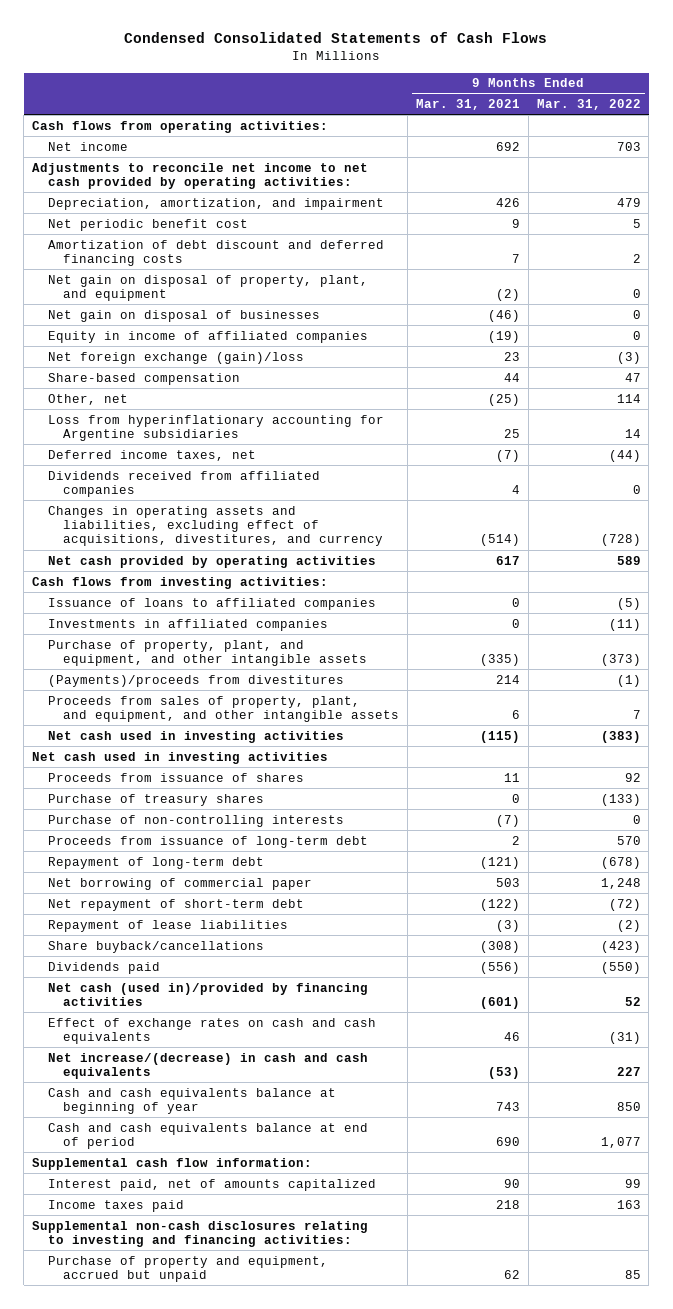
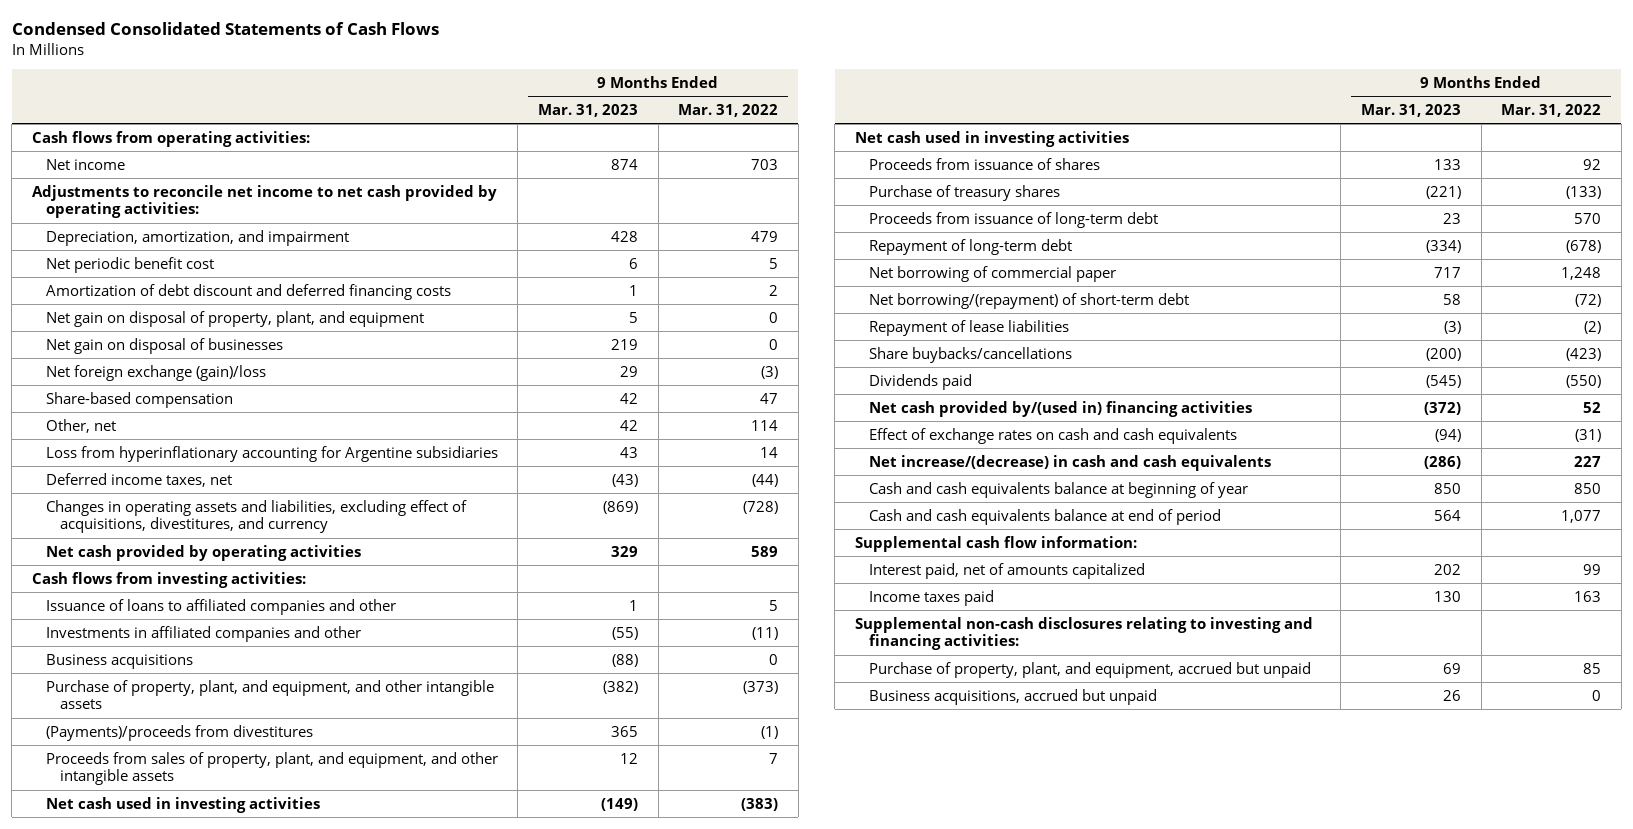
[416,99,521,111] Mar. 31, 2021 -> none
none -> [537,104,638,118] Mar. 31, 2023
[47,330,368,343] Equity in income of affiliated companies -> none
[47,470,320,497] Dividends received from affiliated companies -> none
[47,597,376,610] Issuance of loans to affiliated companies -> [45,598,396,615] Issuance of loans to affiliated companies and other
[616,597,641,610] (5) -> [769,599,779,611] 5
[47,618,328,631] Investments in affiliated companies -> [45,625,361,642] Investments in affiliated companies and other
none -> [45,653,193,669] Business acquisitions
[47,814,344,827] Purchase of non-controlling interests -> none
[47,898,304,911] Net repayment of short-term debt -> [868,292,1189,309] Net borrowing/(repayment) of short-term debt
[47,940,264,953] Share buyback/cancellations -> [868,346,1072,363] Share buybacks/cancellations
[47,982,368,1006] Net cash (used in)/provided by financing activities -> [868,400,1252,417] Net cash provided by/(used in) financing activities
[47,1255,328,1282] Purchase of property and equipment, accrued but unpaid -> [868,661,1311,678] Purchase of property, plant, and equipment, accrued but unpaid
none -> [868,688,1157,705] Business acquisitions, accrued but unpaid

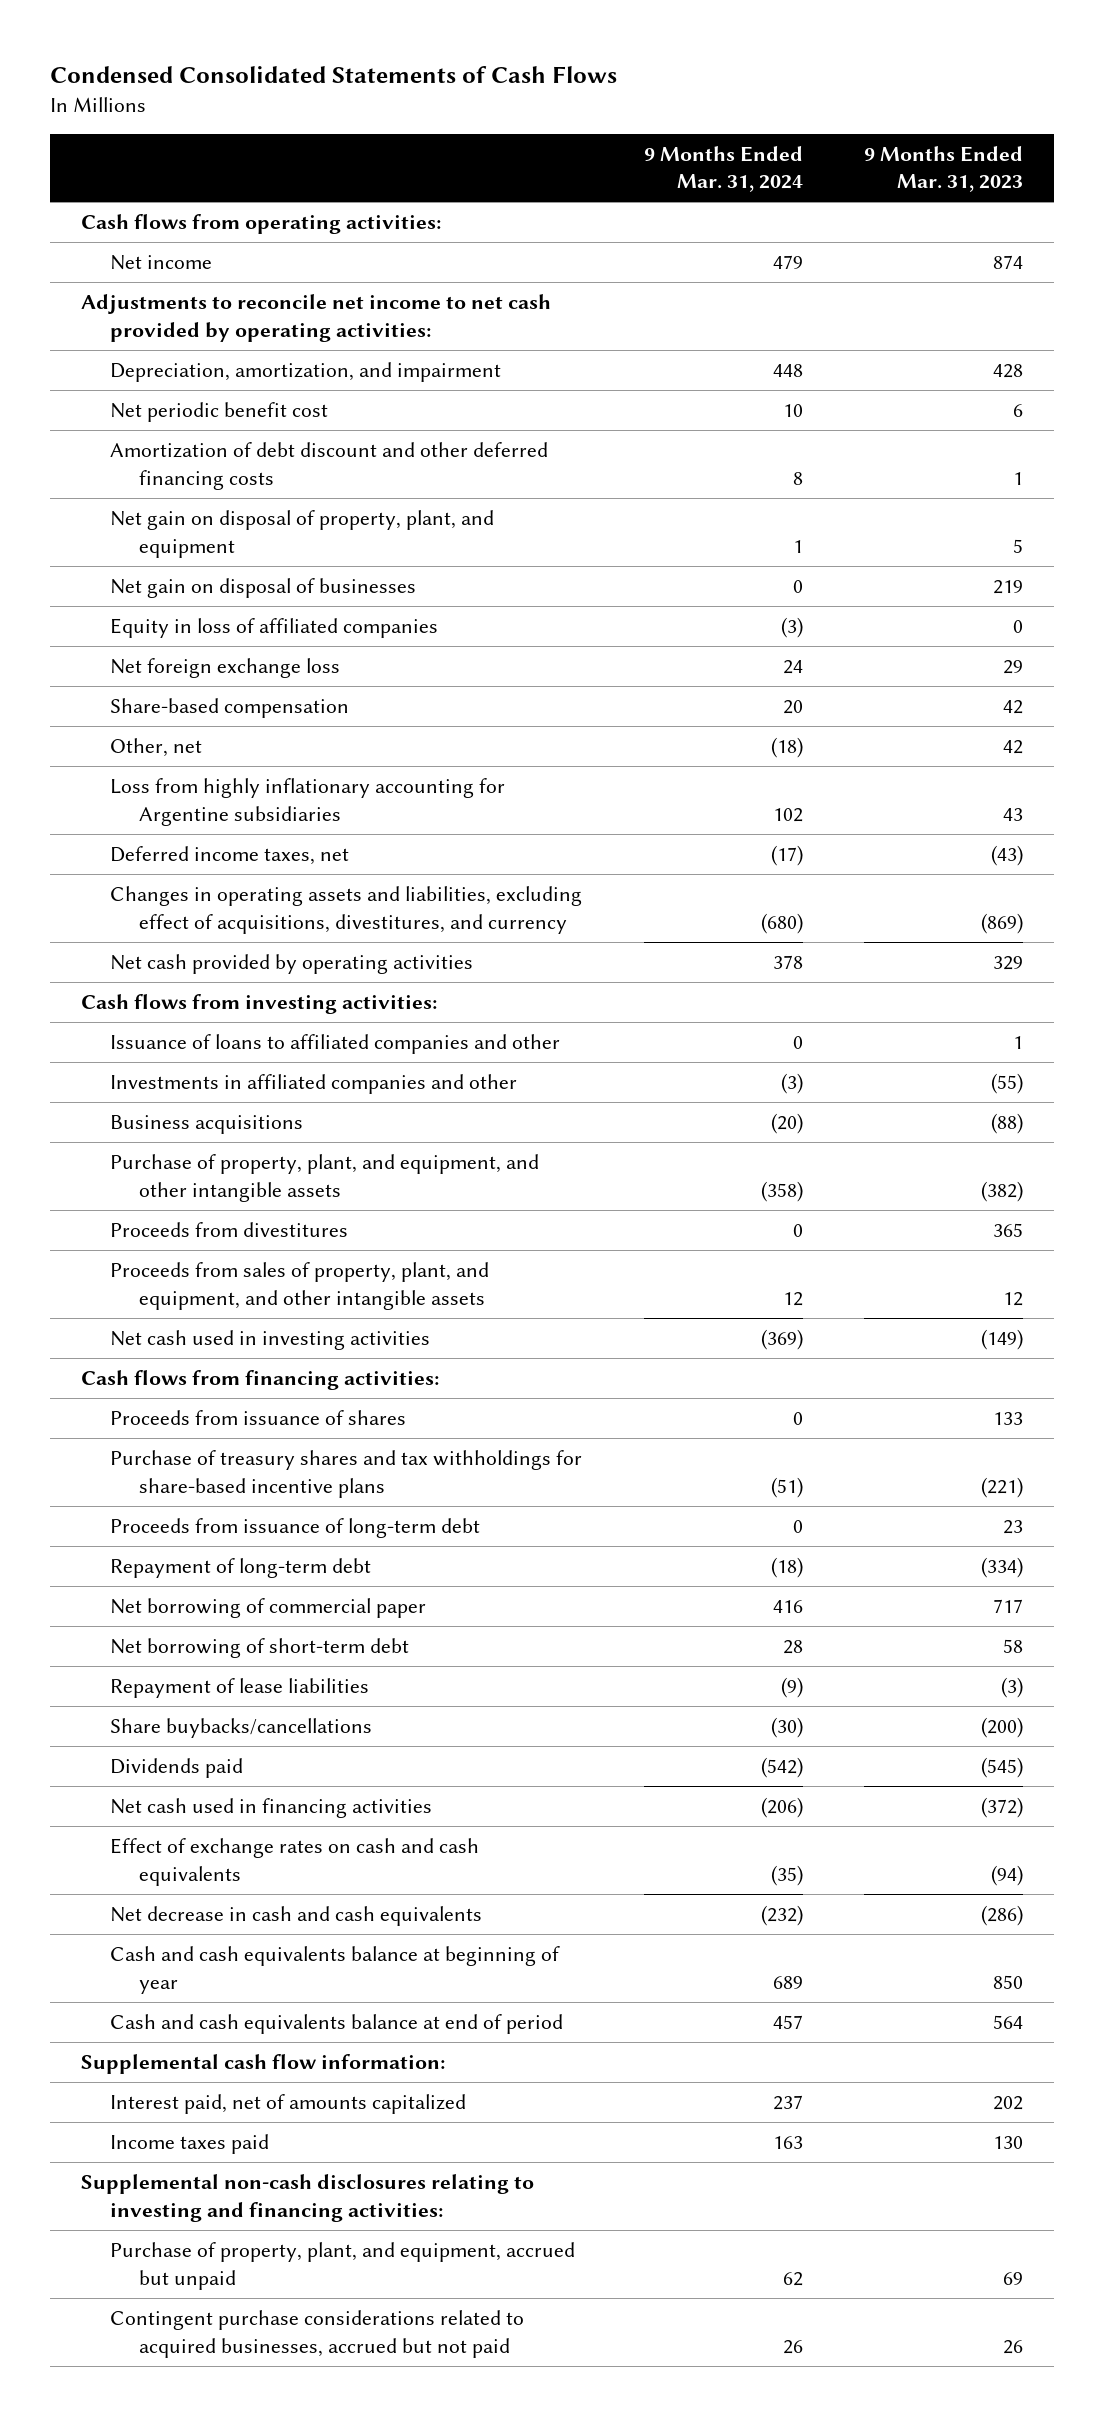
[678,104,779,118] Mar. 31, 2022 -> none
none -> [643,145,803,193] 9 Months Ended Mar. 31, 2024
[45,283,451,300] Amortization of debt discount and deferred financing costs -> [109,442,548,490] Amortization of debt discount and other deferred financing costs
none -> [109,618,438,639] Equity in loss of affiliated companies
[45,364,266,381] Net foreign exchange (gain)/loss -> [109,658,340,679] Net foreign exchange loss
[45,445,498,462] Loss from hyperinflationary accounting for Argentine subsidiaries -> [109,778,505,826] Loss from highly inflationary accounting for Argentine subsidiaries
[45,724,313,741] (Payments)/proceeds from divestitures -> [109,1222,348,1238] Proceeds from divestitures
[855,130,1130,147] Net cash used in investing activities -> [80,1370,439,1391] Cash flows from financing activities:
[868,184,1060,201] Purchase of treasury shares -> [109,1450,582,1498] Purchase of treasury shares and tax withholdings for share-based incentive plans
[868,292,1189,309] Net borrowing/(repayment) of short-term debt -> [109,1638,409,1659] Net borrowing of short-term debt
[868,400,1252,417] Net cash provided by/(used in) financing activities -> [109,1798,432,1819] Net cash used in financing activities
[868,454,1271,471] Net increase/(decrease) in cash and cash equivalents -> [109,1906,482,1927] Net decrease in cash and cash equivalents
[868,688,1157,705] Business acquisitions, accrued but unpaid -> [109,2310,524,2358] Contingent purchase considerations related to acquired businesses, accrued but not paid

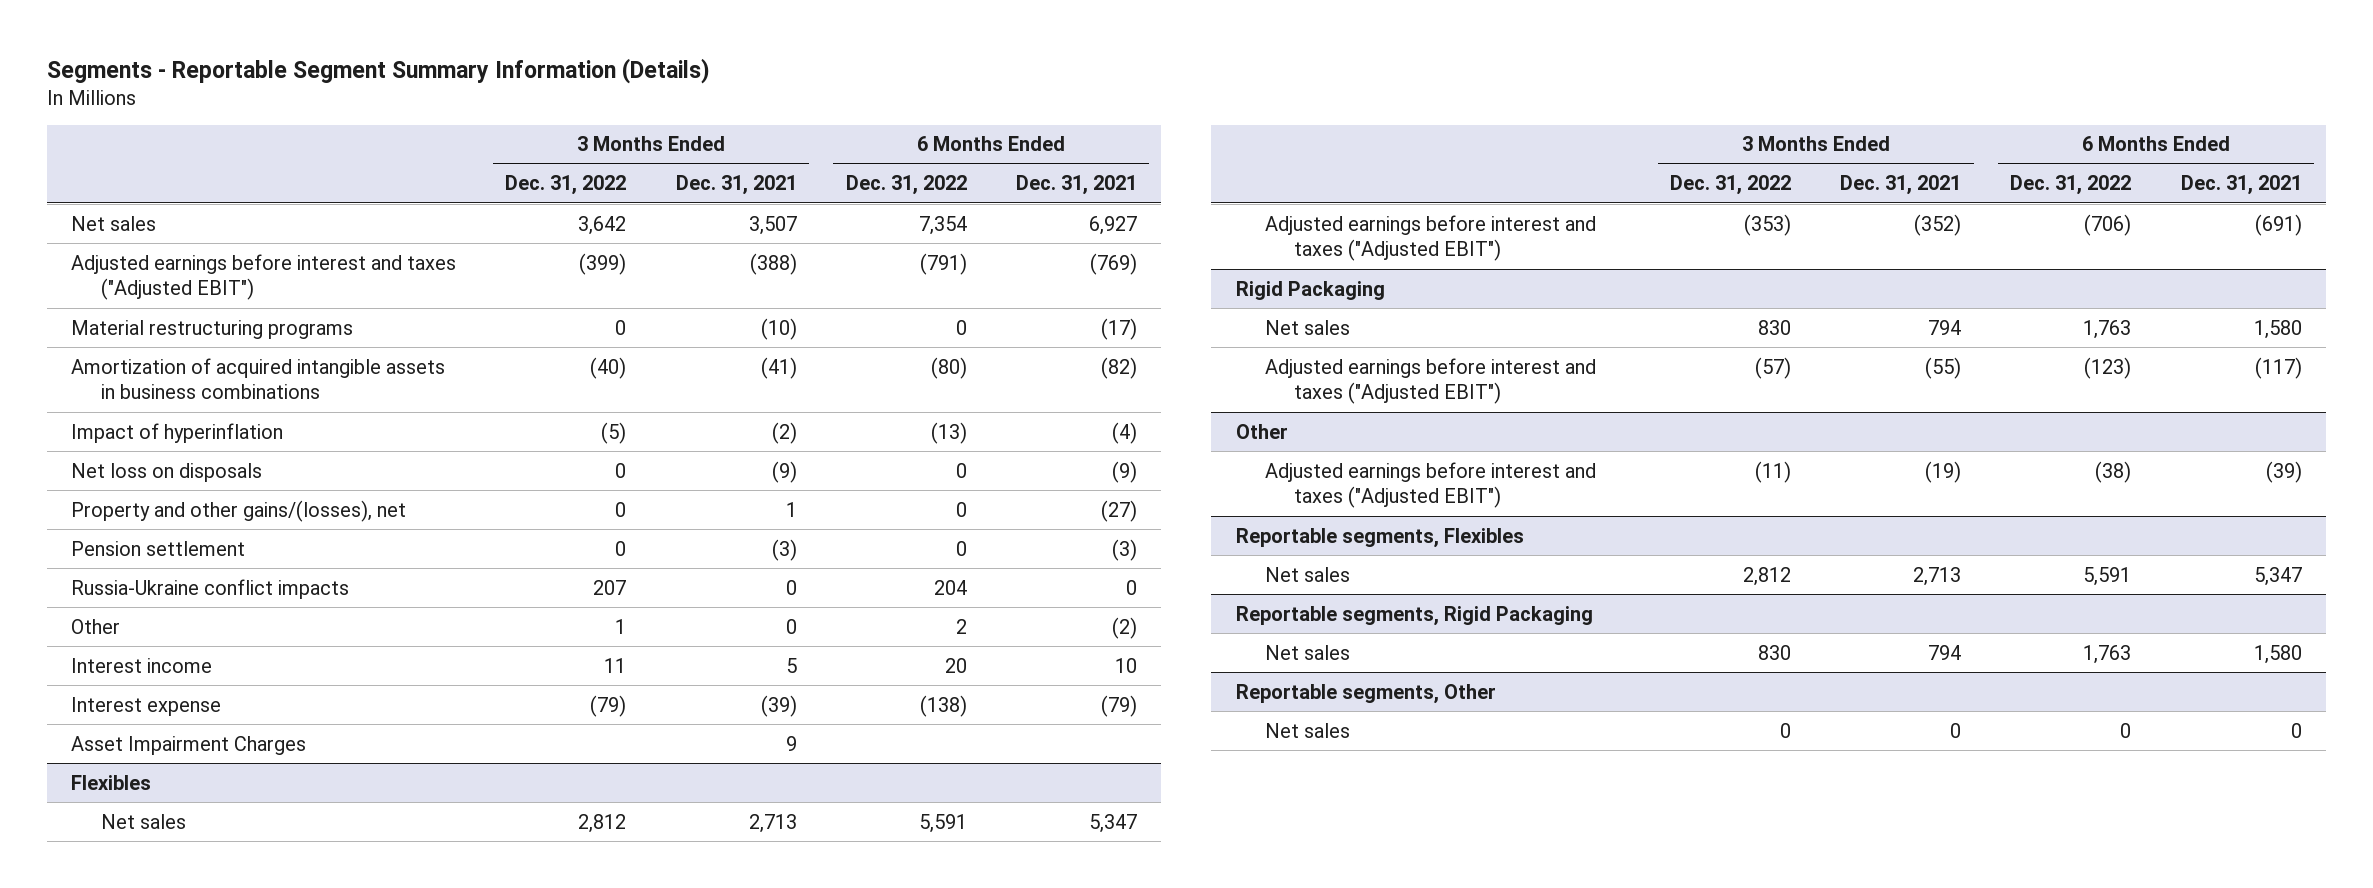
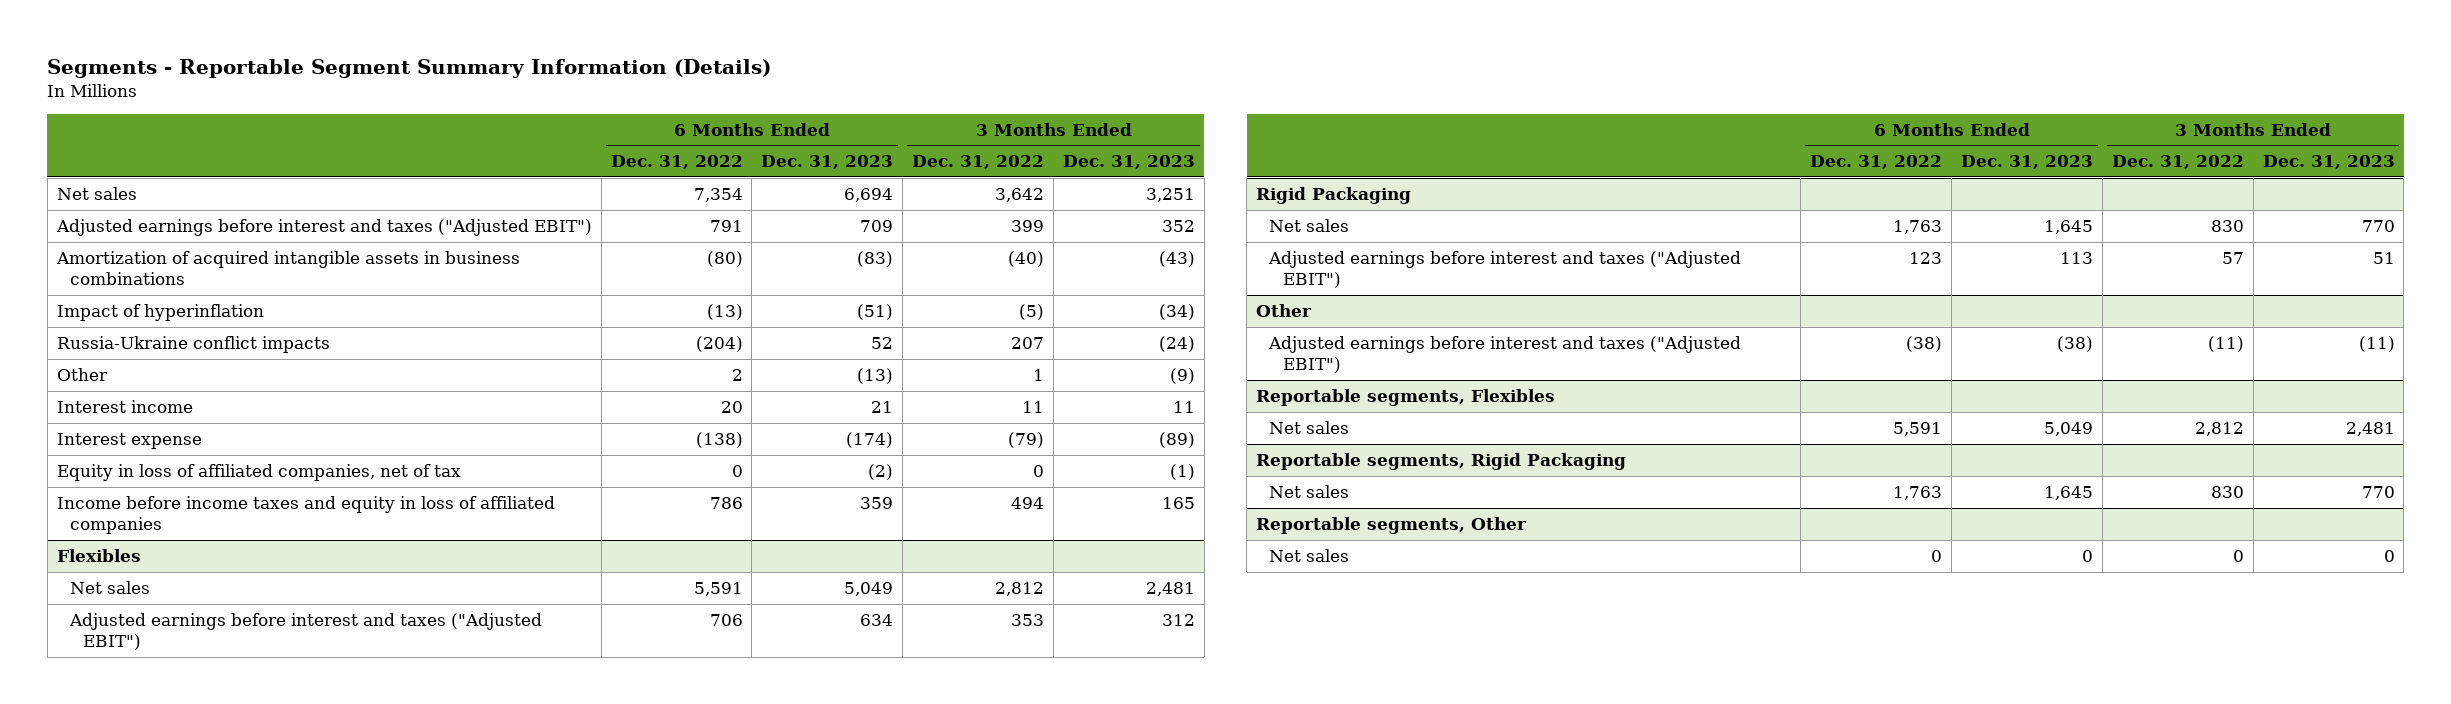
[675,175,797,196] Dec. 31, 2021 -> none
[1015,175,1137,196] Dec. 31, 2021 -> none
none -> [761,155,894,170] Dec. 31, 2023
none -> [1062,155,1195,170] Dec. 31, 2023
[71,319,354,339] Material restructuring programs -> none
[579,252,627,275] (399) -> [1011,219,1045,232] 399
[919,252,967,275] (791) -> [709,219,743,232] 791
[71,462,263,482] Net loss on disposals -> none
[71,499,407,522] Property and other gains/(losses), net -> none
[71,540,246,556] Pension settlement -> none
[933,579,967,595] 204 -> [695,335,743,352] (204)
[71,735,307,755] Asset Impairment Charges -> none
none -> [56,463,461,481] Equity in loss of affiliated companies, net of tax
none -> [56,495,555,535] Income before income taxes and equity in loss of affiliated companies
[1744,213,1792,236] (353) -> [1011,613,1045,626] 353
[2084,213,2132,236] (706) -> [709,613,743,626] 706
[1755,356,1792,379] (57) -> [2221,251,2244,264] 57
[2084,356,2132,379] (123) -> [1909,251,1943,264] 123

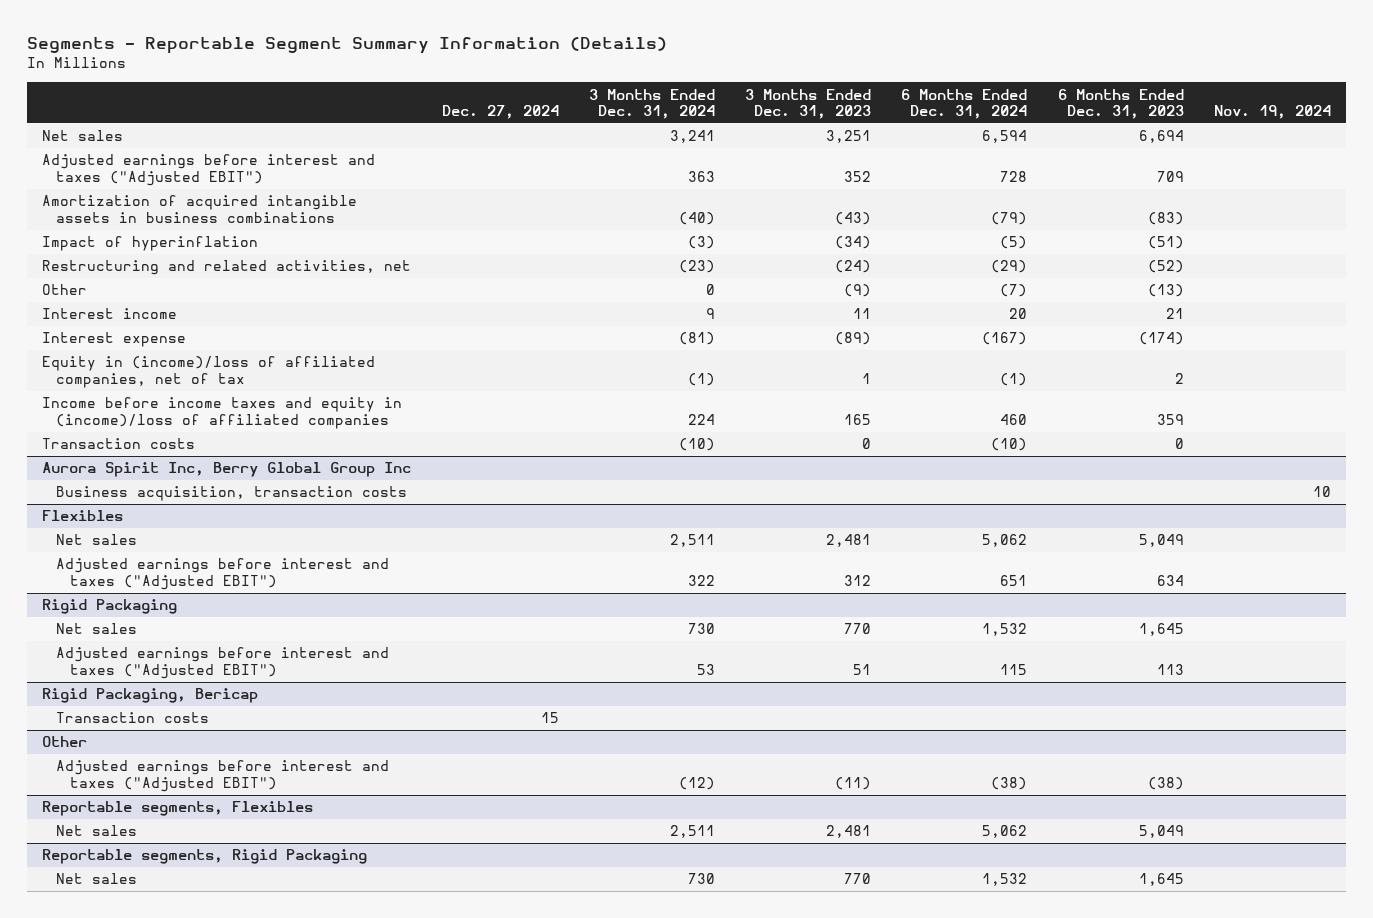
[610,155,743,170] Dec. 31, 2022 -> none
[912,155,1045,170] Dec. 31, 2022 -> none
none -> [441,105,559,120] Dec. 27, 2024
none -> [588,88,715,120] 3 Months Ended Dec. 31, 2024
none -> [901,88,1028,120] 6 Months Ended Dec. 31, 2024
none -> [1213,105,1331,120] Nov. 19, 2024
[56,335,330,353] Russia-Ukraine conflict impacts -> none
none -> [42,260,412,276] Restructuring and related activities, net
[56,463,461,481] Equity in loss of affiliated companies, net of tax -> [42,356,376,388] Equity in (income)/loss of affiliated companies, net of tax
[868,463,894,480] (2) -> [1174,372,1184,384] 2
[1169,463,1195,480] (1) -> [862,372,872,384] 1
[56,495,555,535] Income before income taxes and equity in loss of affiliated companies -> [42,397,403,429] Income before income taxes and equity in (income)/loss of affiliated companies
none -> [42,438,196,450] Transaction costs
none -> [42,462,412,478] Aurora Spirit Inc, Berry Global Group Inc
none -> [56,486,408,502] Business acquisition, transaction costs
none -> [42,688,259,704] Rigid Packaging, Bericap
none -> [56,712,210,724] Transaction costs
[1256,516,1528,534] Reportable segments, Other -> none
[1269,548,1350,562] Net sales -> none

